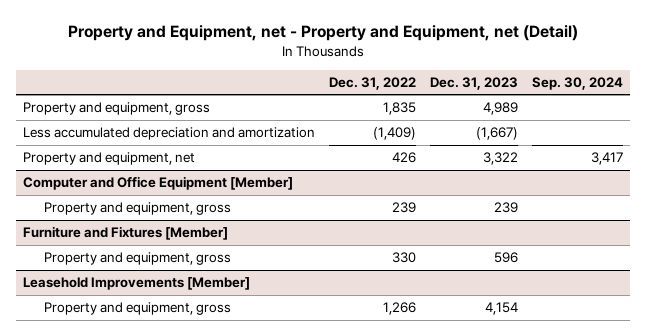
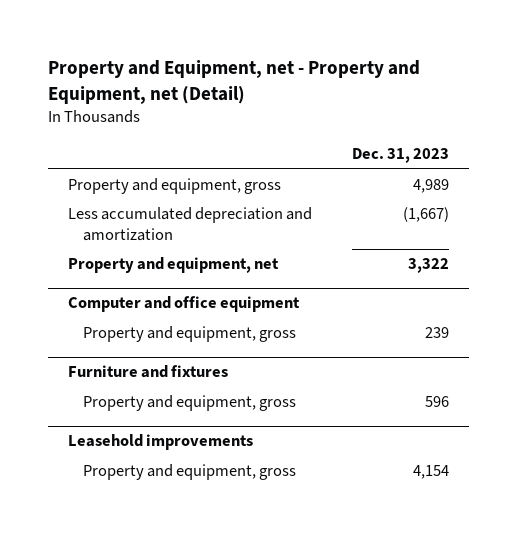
[329,76,417,90] Dec. 31, 2022 -> none
[532,76,624,90] Sep. 30, 2024 -> none
[23,176,294,191] Computer and Office Equipment [Member] -> [68,296,301,313] Computer and office equipment
[23,226,229,241] Furniture and Fixtures [Member] -> [68,365,229,379] Furniture and fixtures
[23,277,251,291] Leasehold Improvements [Member] -> [68,434,254,451] Leasehold improvements

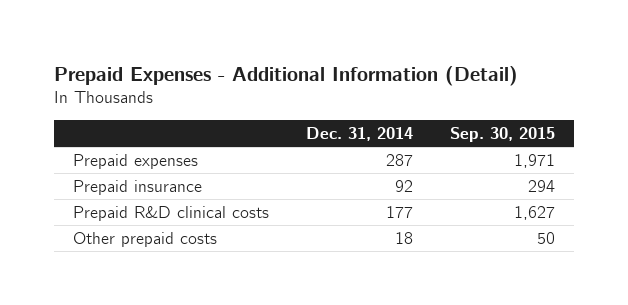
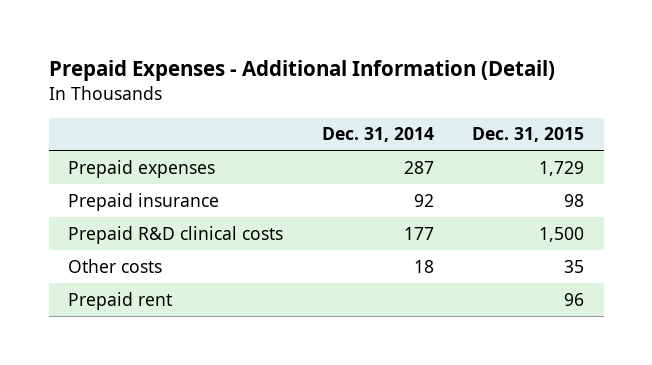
[450,127,556,143] Sep. 30, 2015 -> none
none -> [472,127,585,143] Dec. 31, 2015
[72,231,217,247] Other prepaid costs -> [67,258,162,273] Other costs
none -> [67,291,172,310] Prepaid rent

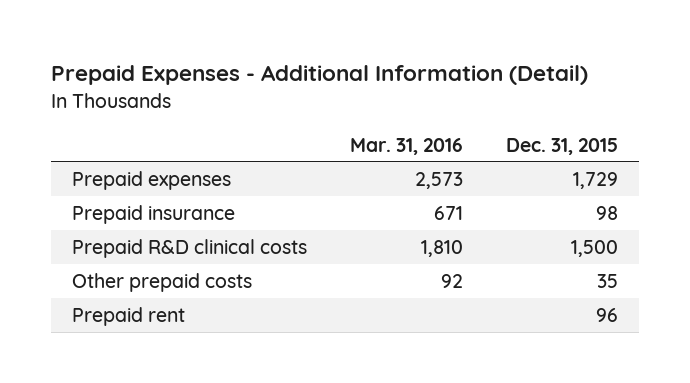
[321,127,434,143] Dec. 31, 2014 -> none
none -> [349,137,463,155] Mar. 31, 2016
[67,258,162,273] Other costs -> [72,272,253,292] Other prepaid costs

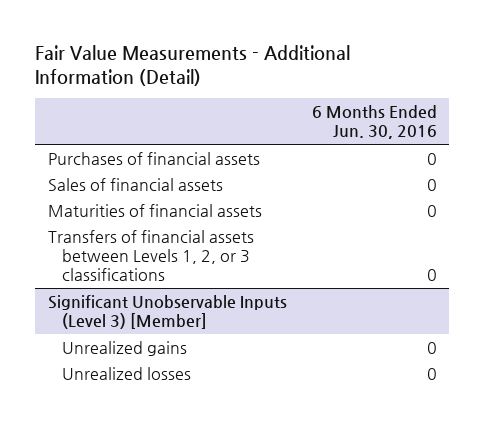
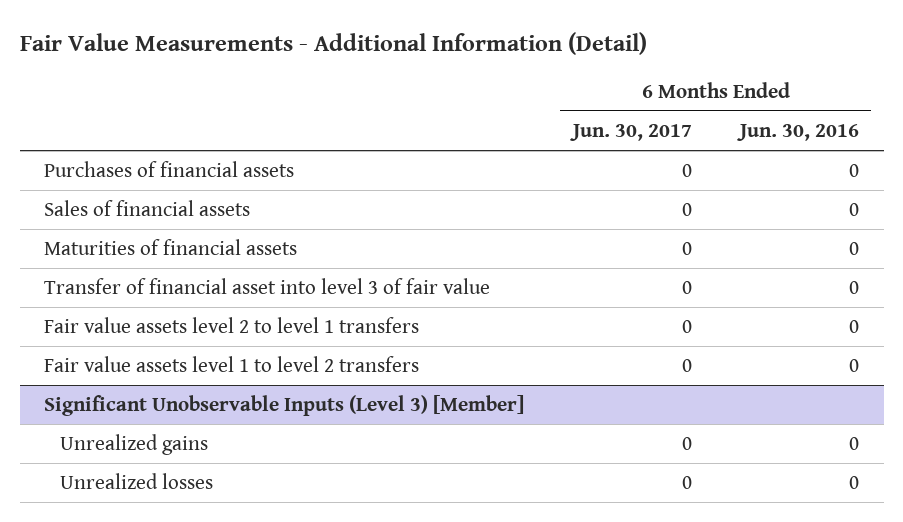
none -> [569,123,692,141] Jun. 30, 2017
[47,229,254,282] Transfers of financial assets between Levels 1, 2, or 3 classifications -> none
none -> [43,278,490,295] Transfer of financial asset into level 3 of fair value
none -> [43,317,419,334] Fair value assets level 2 to level 1 transfers
none -> [43,356,419,373] Fair value assets level 1 to level 2 transfers

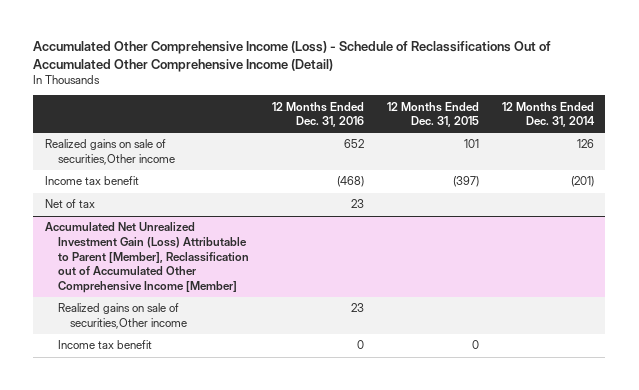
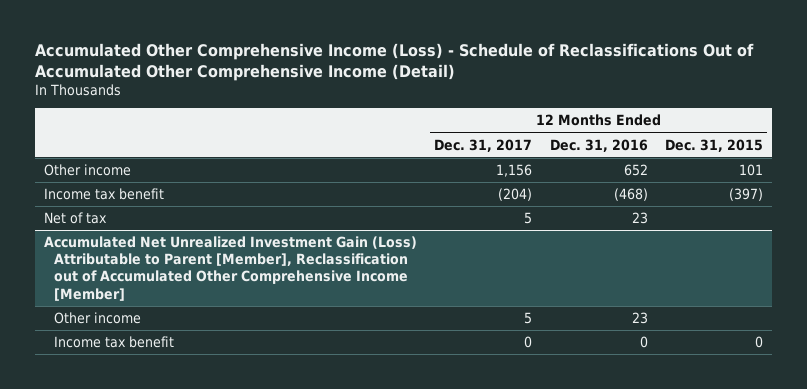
[501,101,595,128] 12 Months Ended Dec. 31, 2014 -> none
none -> [434,138,533,152] Dec. 31, 2017
[44,139,175,166] Realized gains on sale of securities,Other income -> [44,163,132,176] Other income
[57,303,188,330] Realized gains on sale of securities,Other income -> [53,311,141,324] Other income

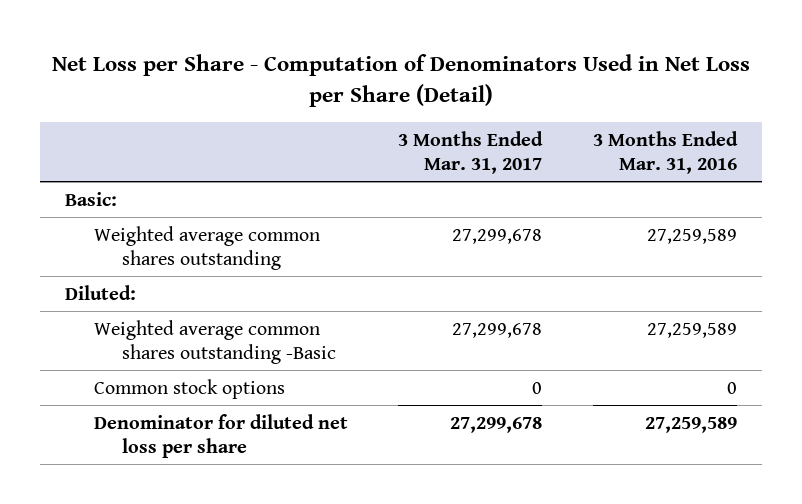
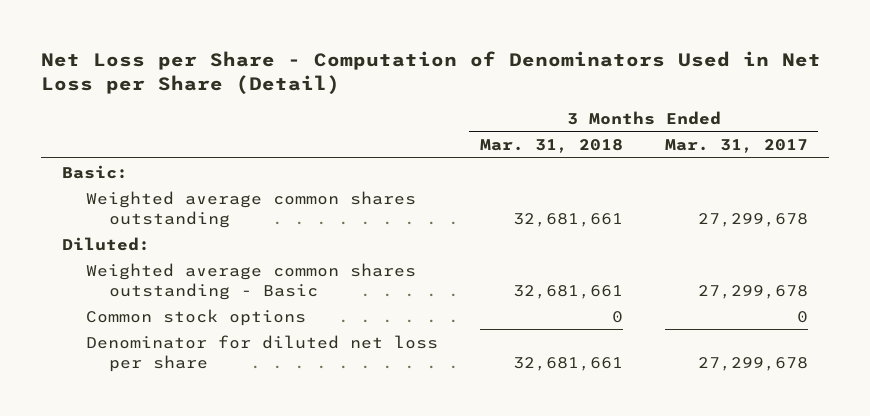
[592,131,738,175] 3 Months Ended Mar. 31, 2016 -> none
none -> [479,139,623,154] Mar. 31, 2018
[93,319,337,364] Weighted average common shares outstanding -Basic -> [85,262,416,300] Weighted average common shares outstanding - Basic

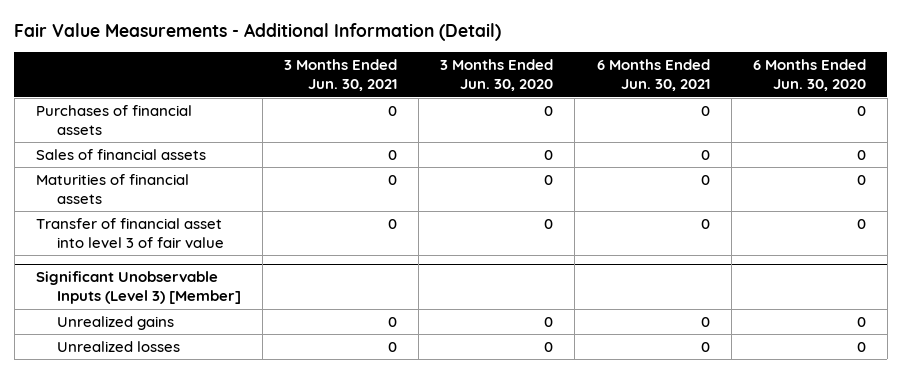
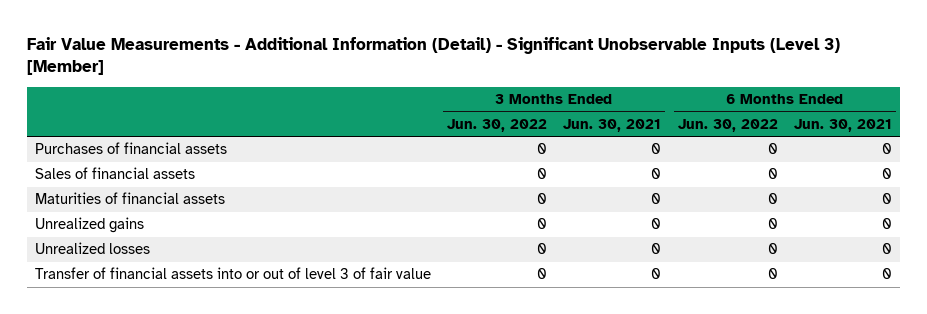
[14,23,502,42] Fair Value Measurements - Additional Information (Detail) -> [26,36,840,76] Fair Value Measurements - Additional Information (Detail) - Significant Unobservable Inputs (Level 3) [Member]
[440,59,554,92] 3 Months Ended Jun. 30, 2020 -> none
[752,59,866,92] 6 Months Ended Jun. 30, 2020 -> none
none -> [447,118,548,132] Jun. 30, 2022
none -> [677,118,778,132] Jun. 30, 2022
[35,217,224,248] Transfer of financial asset into level 3 of fair value -> none
[35,271,241,305] Significant Unobservable Inputs (Level 3) [Member] -> none
none -> [35,267,432,280] Transfer of financial assets into or out of level 3 of fair value

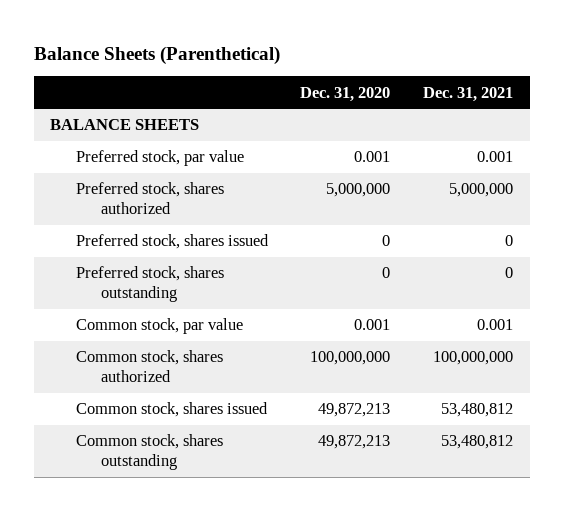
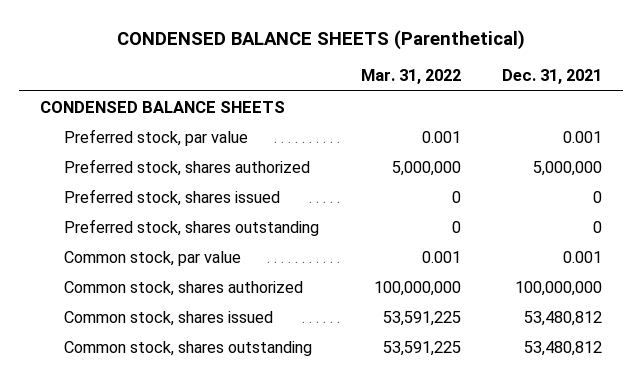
[33,45,280,65] Balance Sheets (Parenthetical) -> [116,29,525,50] CONDENSED BALANCE SHEETS (Parenthetical)
[300,86,391,102] Dec. 31, 2020 -> none
none -> [360,69,461,85] Mar. 31, 2022
[50,119,200,131] BALANCE SHEETS -> [39,100,285,113] CONDENSED BALANCE SHEETS

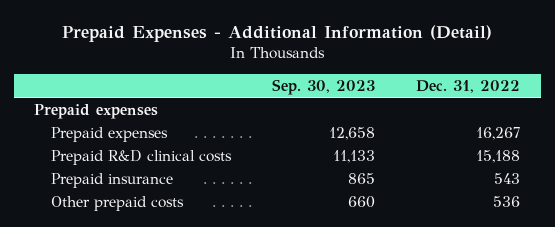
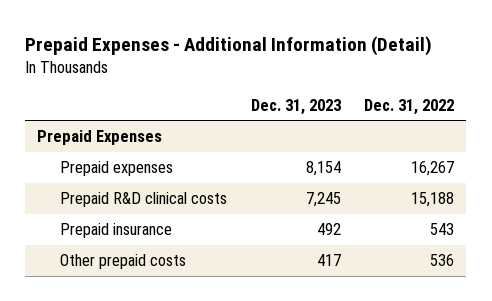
[272,78,376,95] Sep. 30, 2023 -> none
none -> [250,99,341,116] Dec. 31, 2023
[34,103,159,119] Prepaid expenses -> [37,130,163,146] Prepaid Expenses

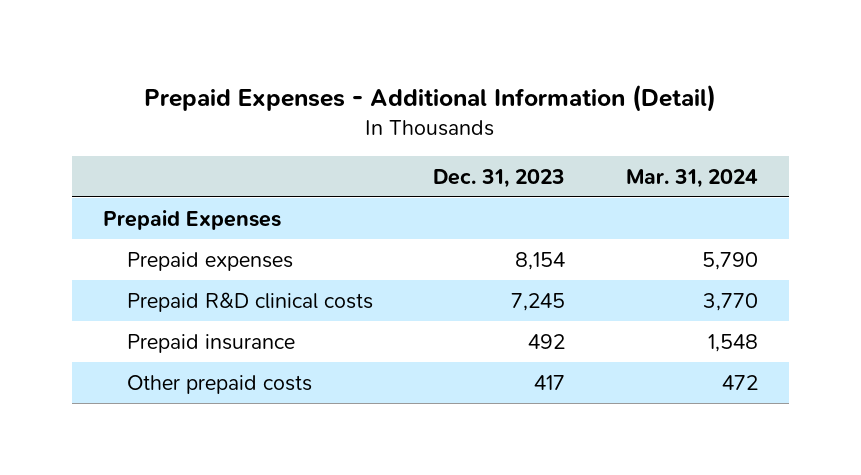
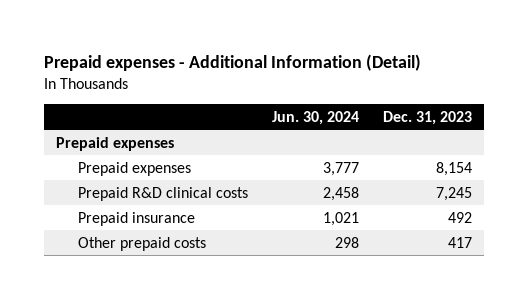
[144,83,717,112] Prepaid Expenses - Additional Information (Detail) -> [44,53,422,71] Prepaid expenses - Additional Information (Detail)
[626,168,759,188] Mar. 31, 2024 -> none
none -> [272,110,360,125] Jun. 30, 2024
[102,209,281,230] Prepaid Expenses -> [56,136,175,151] Prepaid expenses

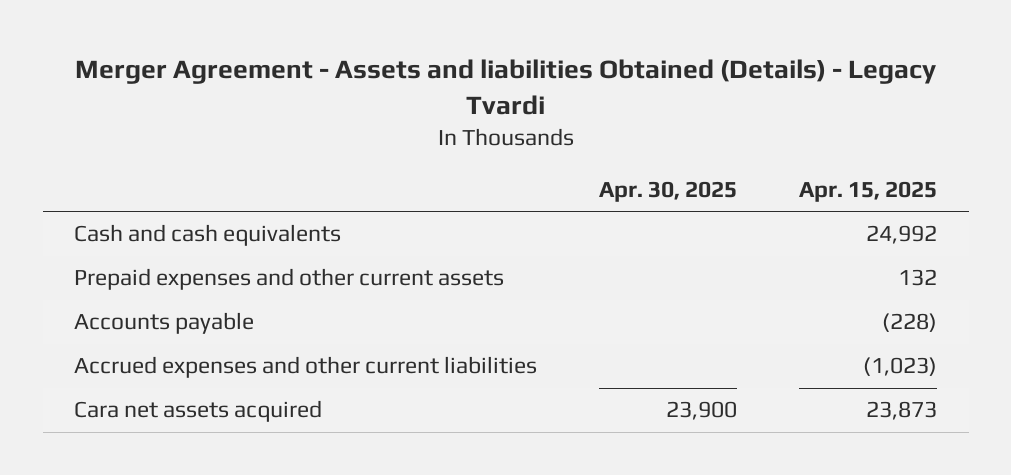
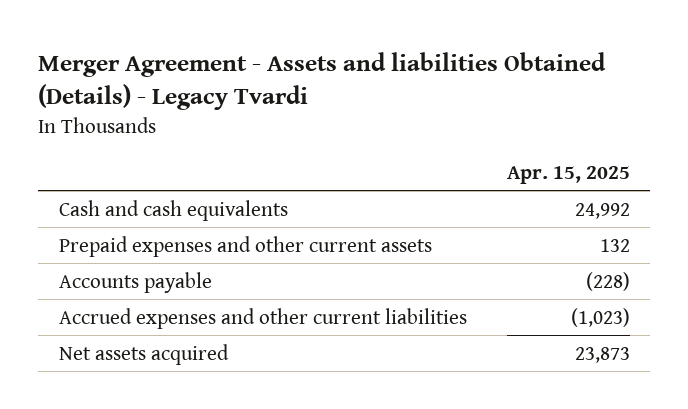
[599,180,738,202] Apr. 30, 2025 -> none
[73,400,322,423] Cara net assets acquired -> [58,343,229,365] Net assets acquired

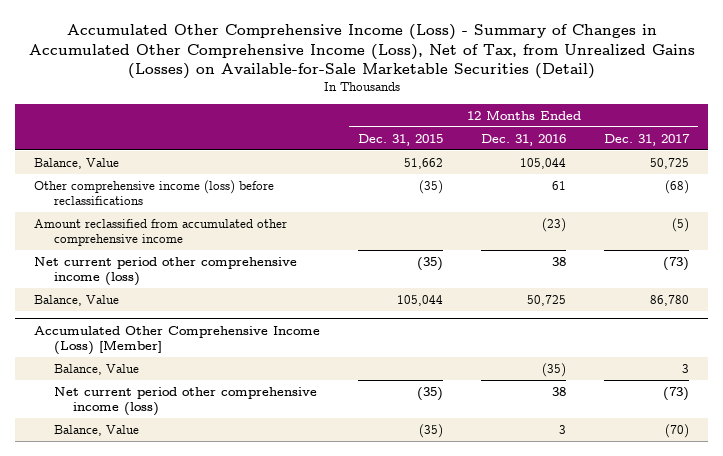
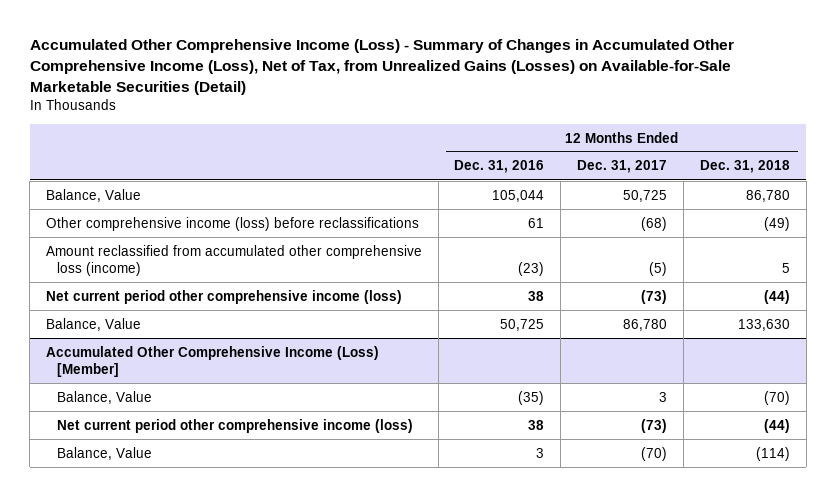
[358,133,444,146] Dec. 31, 2015 -> none
none -> [699,160,790,174] Dec. 31, 2018
[34,218,288,247] Amount reclassified from accumulated other comprehensive income -> [45,244,422,276] Amount reclassified from accumulated other comprehensive loss (income)

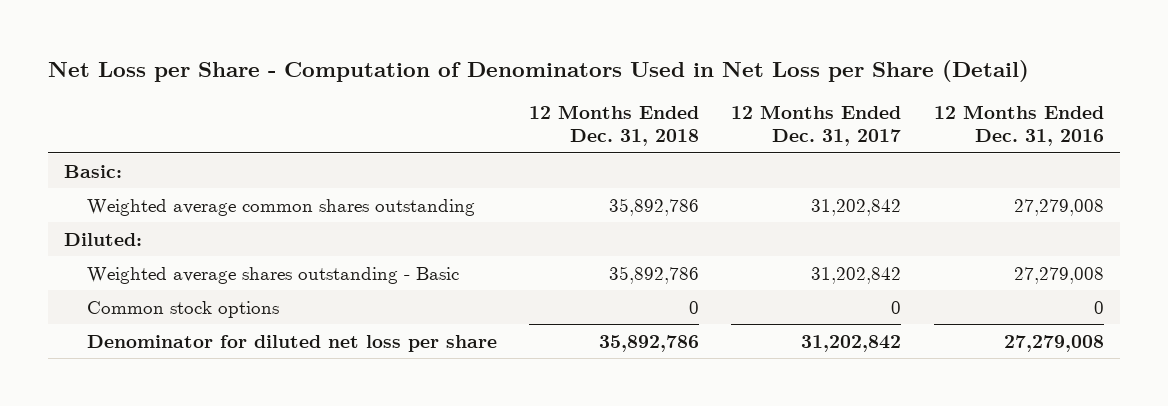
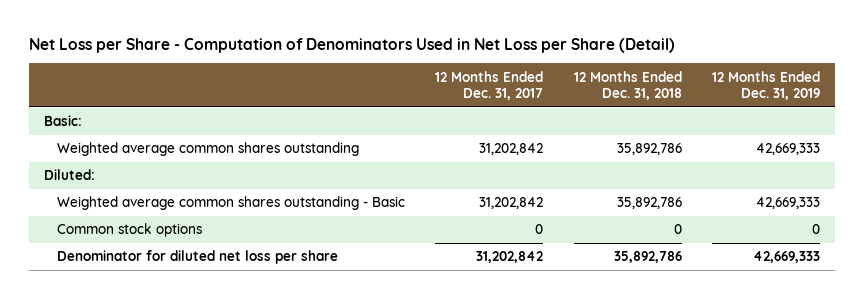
[933,104,1104,147] 12 Months Ended Dec. 31, 2016 -> none
none -> [712,70,821,101] 12 Months Ended Dec. 31, 2019
[86,266,459,284] Weighted average shares outstanding - Basic -> [56,196,405,211] Weighted average common shares outstanding - Basic

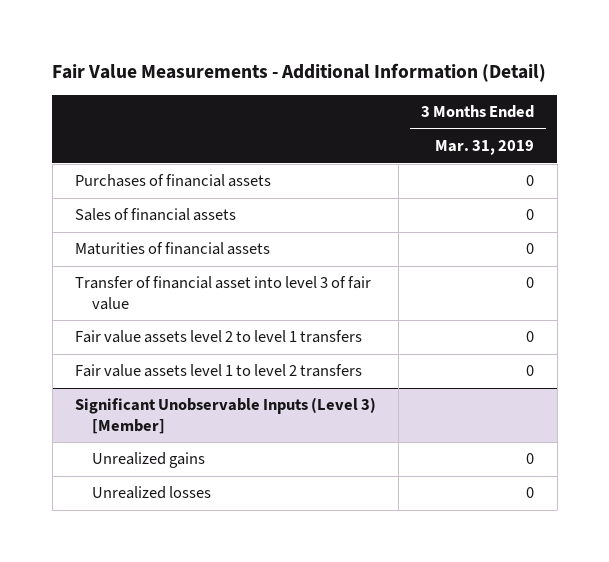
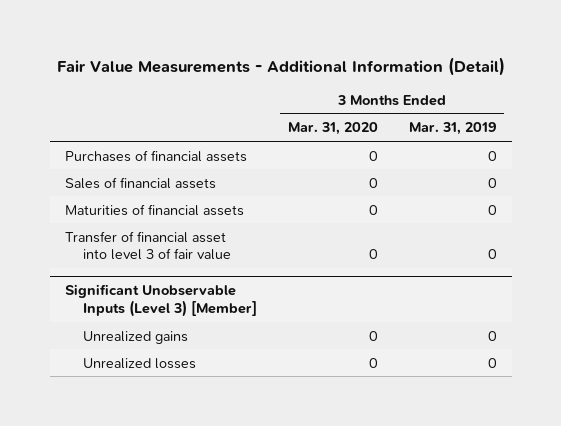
none -> [287,122,378,136] Mar. 31, 2020
[74,330,362,344] Fair value assets level 2 to level 1 transfers -> none
[74,364,362,378] Fair value assets level 1 to level 2 transfers -> none

